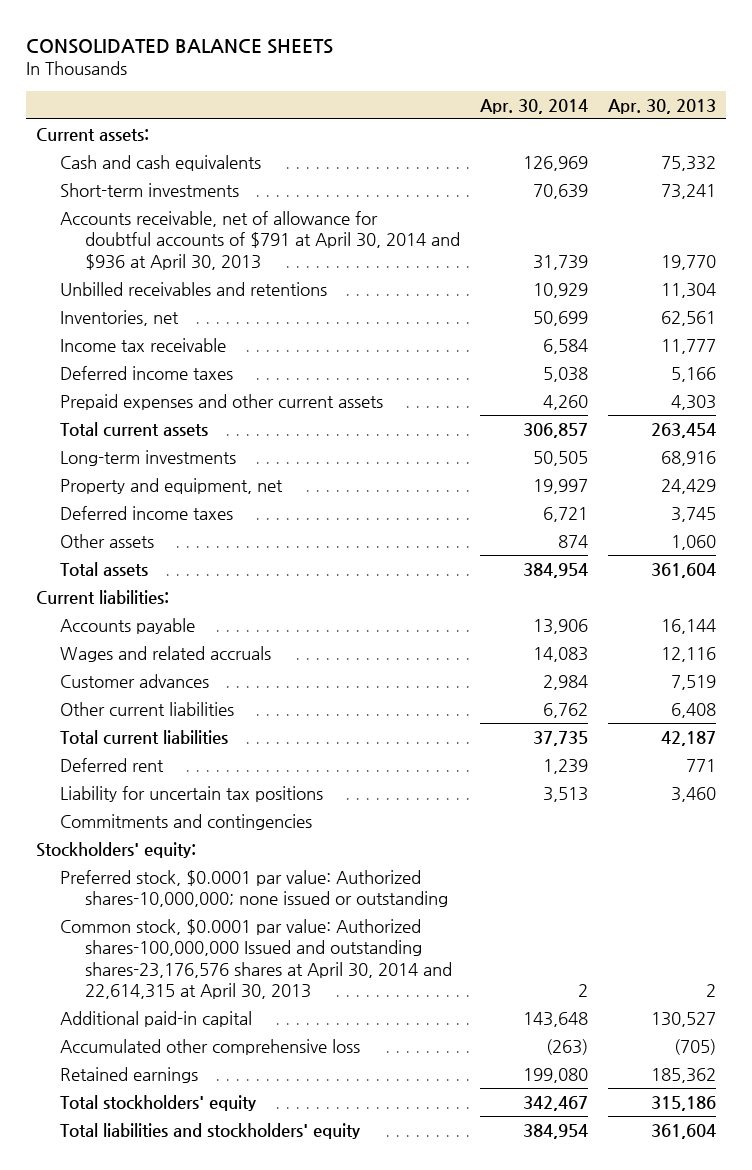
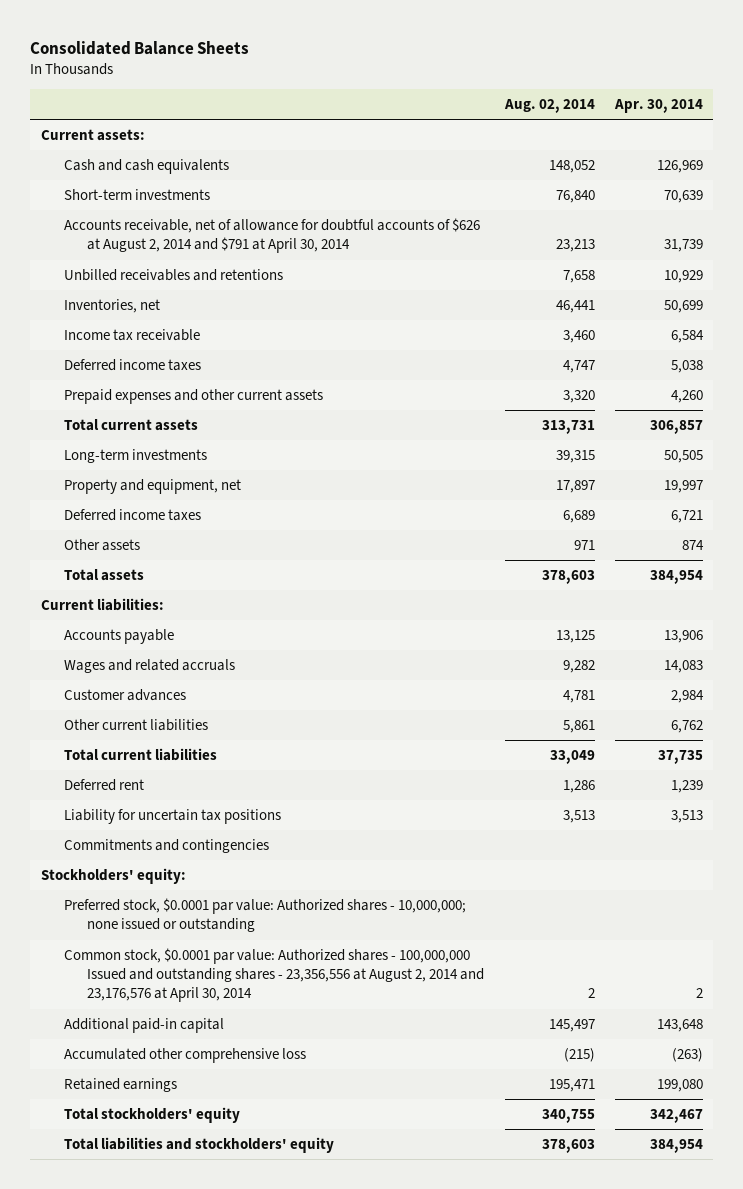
[25,38,333,54] CONSOLIDATED BALANCE SHEETS -> [30,40,250,55] Consolidated Balance Sheets
[608,98,717,114] Apr. 30, 2013 -> none
none -> [503,98,595,113] Aug. 02, 2014
[60,210,461,270] Accounts receivable, net of allowance for doubtful accounts of $791 at April 30, 2014 and $936 at April 30, 2013 -> [63,218,480,254] Accounts receivable, net of allowance for doubtful accounts of $626 at August 2, 2014 and $791 at April 30, 2014
[60,869,449,908] Preferred stock, $0.0001 par value: Authorized shares-10,000,000; none issued or outstanding -> [63,898,466,933] Preferred stock, $0.0001 par value: Authorized shares - 10,000,000; none issued or outstanding
[60,918,453,1000] Common stock, $0.0001 par value: Authorized shares-100,000,000 Issued and outstanding shares-23,176,576 shares at April 30, 2014 and 22,614,315 at April 30, 2013 -> [63,948,485,1003] Common stock, $0.0001 par value: Authorized shares - 100,000,000 Issued and outstanding shares - 23,356,556 at August 2, 2014 and 23,176,576 at April 30, 2014

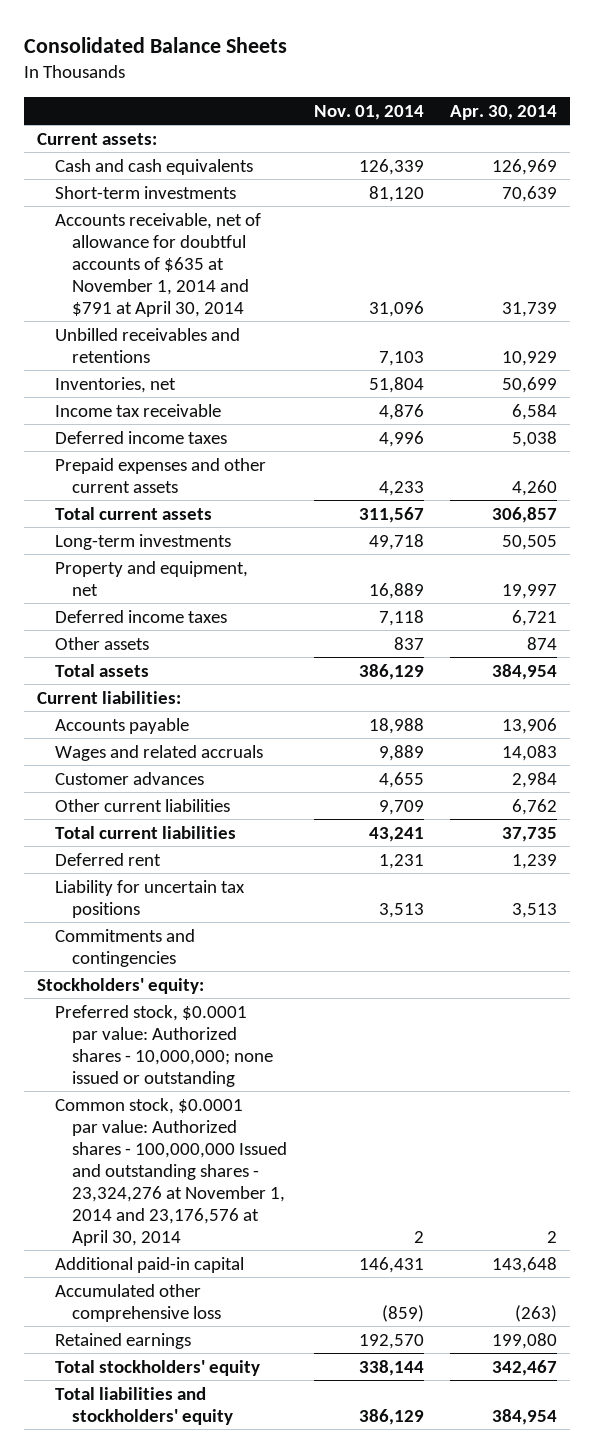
[503,98,595,113] Aug. 02, 2014 -> none
none -> [313,104,424,120] Nov. 01, 2014
[63,218,480,254] Accounts receivable, net of allowance for doubtful accounts of $626 at August 2, 2014 and $791 at April 30, 2014 -> [54,212,261,317] Accounts receivable, net of allowance for doubtful accounts of $635 at November 1, 2014 and $791 at April 30, 2014
[63,948,485,1003] Common stock, $0.0001 par value: Authorized shares - 100,000,000 Issued and outstanding shares - 23,356,556 at August 2, 2014 and 23,176,576 at April 30, 2014 -> [54,1097,288,1246] Common stock, $0.0001 par value: Authorized shares - 100,000,000 Issued and outstanding shares - 23,324,276 at November 1, 2014 and 23,176,576 at April 30, 2014

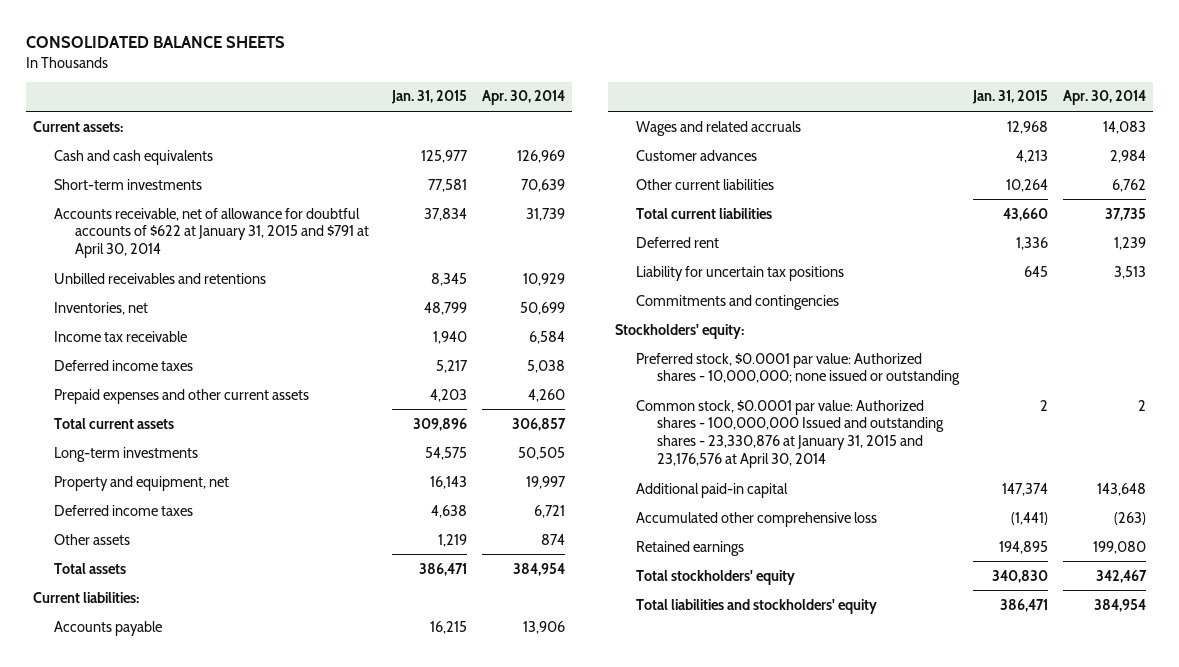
[23,36,287,53] Consolidated Balance Sheets -> [26,36,286,49] CONSOLIDATED BALANCE SHEETS
[313,104,424,120] Nov. 01, 2014 -> none
none -> [390,90,467,105] Jan. 31, 2015
[54,212,261,317] Accounts receivable, net of allowance for doubtful accounts of $635 at November 1, 2014 and $791 at April 30, 2014 -> [54,207,370,259] Accounts receivable, net of allowance for doubtful accounts of $622 at January 31, 2015 and $791 at April 30, 2014
[54,1097,288,1246] Common stock, $0.0001 par value: Authorized shares - 100,000,000 Issued and outstanding shares - 23,324,276 at November 1, 2014 and 23,176,576 at April 30, 2014 -> [635,399,944,469] Common stock, $0.0001 par value: Authorized shares - 100,000,000 Issued and outstanding shares - 23,330,876 at January 31, 2015 and 23,176,576 at April 30, 2014

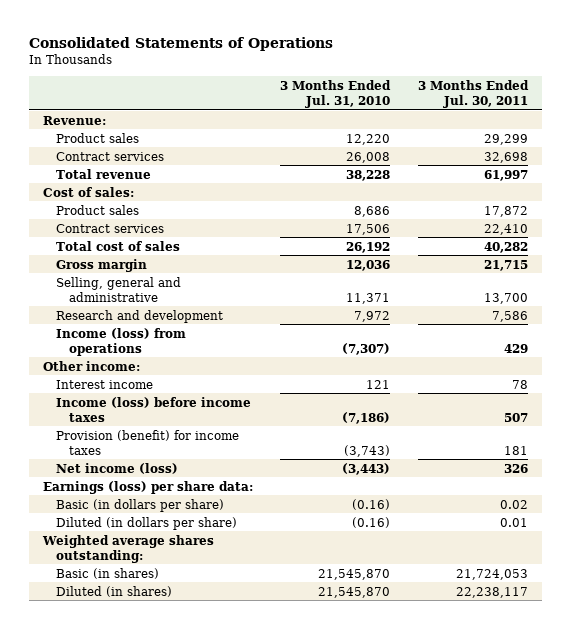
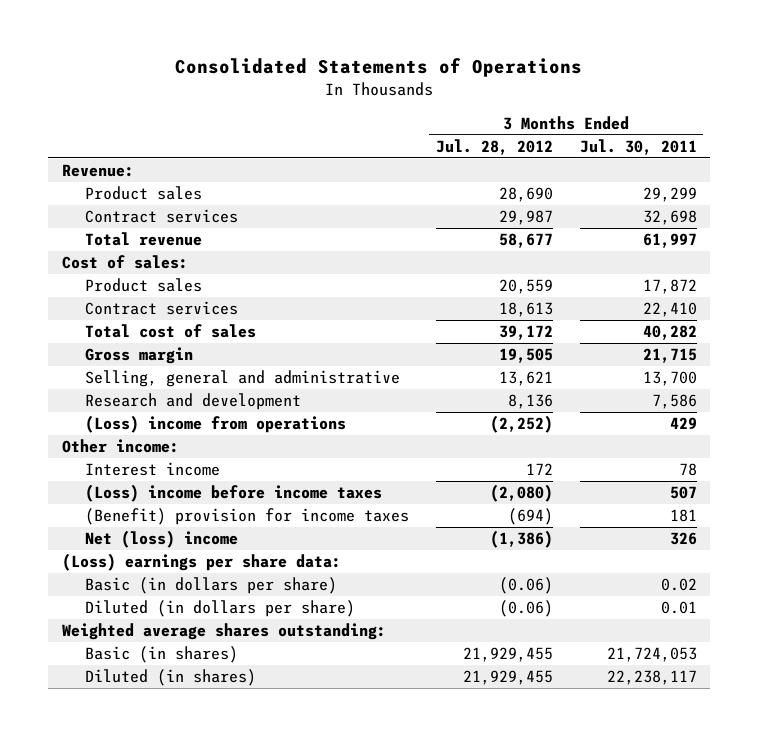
[280,79,392,108] 3 Months Ended Jul. 31, 2010 -> none
none -> [435,138,553,155] Jul. 28, 2012
[55,327,186,356] Income (loss) from operations -> [85,415,347,434] (Loss) income from operations
[55,396,251,422] Income (loss) before income taxes -> [85,484,383,503] (Loss) income before income taxes
[55,429,239,455] Provision (benefit) for income taxes -> [85,508,410,526] (Benefit) provision for income taxes
[55,462,178,474] Net income (loss) -> [85,530,239,549] Net (loss) income
[42,480,253,494] Earnings (loss) per share data: -> [61,553,341,572] (Loss) earnings per share data:

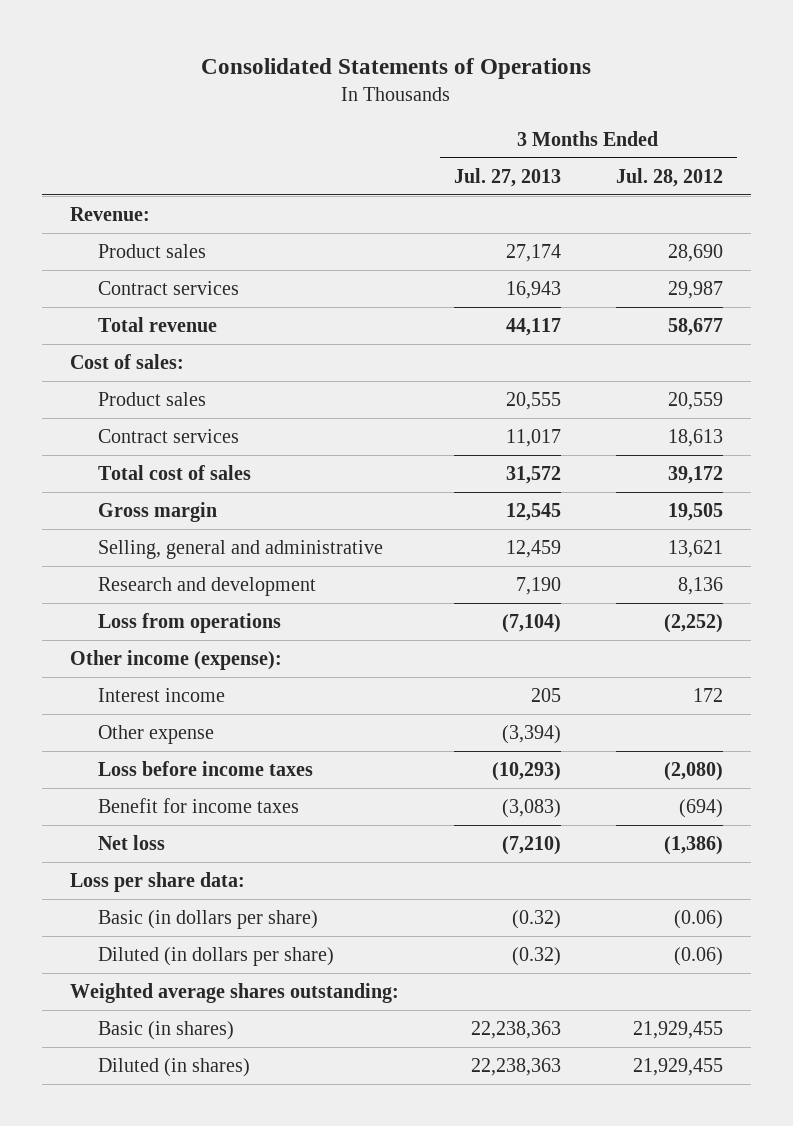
[579,138,697,155] Jul. 30, 2011 -> none
none -> [453,167,561,187] Jul. 27, 2013
[85,415,347,434] (Loss) income from operations -> [98,613,282,634] Loss from operations
[61,439,179,454] Other income: -> [69,650,282,671] Other income (expense):
none -> [98,725,215,745] Other expense
[85,484,383,503] (Loss) income before income taxes -> [98,761,314,777] Loss before income taxes
[85,508,410,526] (Benefit) provision for income taxes -> [98,798,300,814] Benefit for income taxes
[85,530,239,549] Net (loss) income -> [98,835,166,851] Net loss
[61,553,341,572] (Loss) earnings per share data: -> [69,872,245,893] Loss per share data:

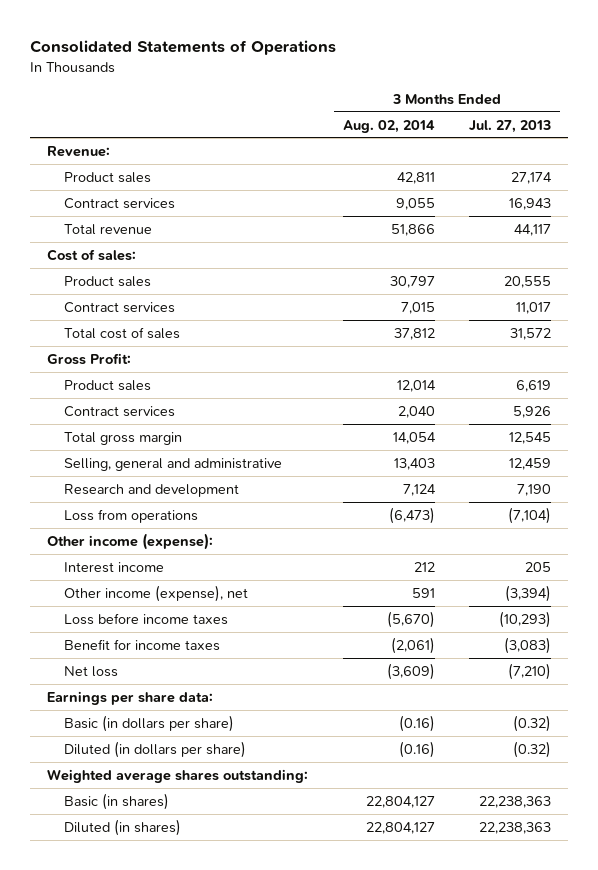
[615,167,723,187] Jul. 28, 2012 -> none
none -> [342,119,435,133] Aug. 02, 2014
none -> [47,352,132,365] Gross Profit:
none -> [64,379,152,391] Product sales
none -> [64,405,176,417] Contract services
[98,502,218,523] Gross margin -> [64,431,183,445] Total gross margin
[98,725,215,745] Other expense -> [64,584,249,602] Other income (expense), net
[69,872,245,893] Loss per share data: -> [47,690,214,705] Earnings per share data:

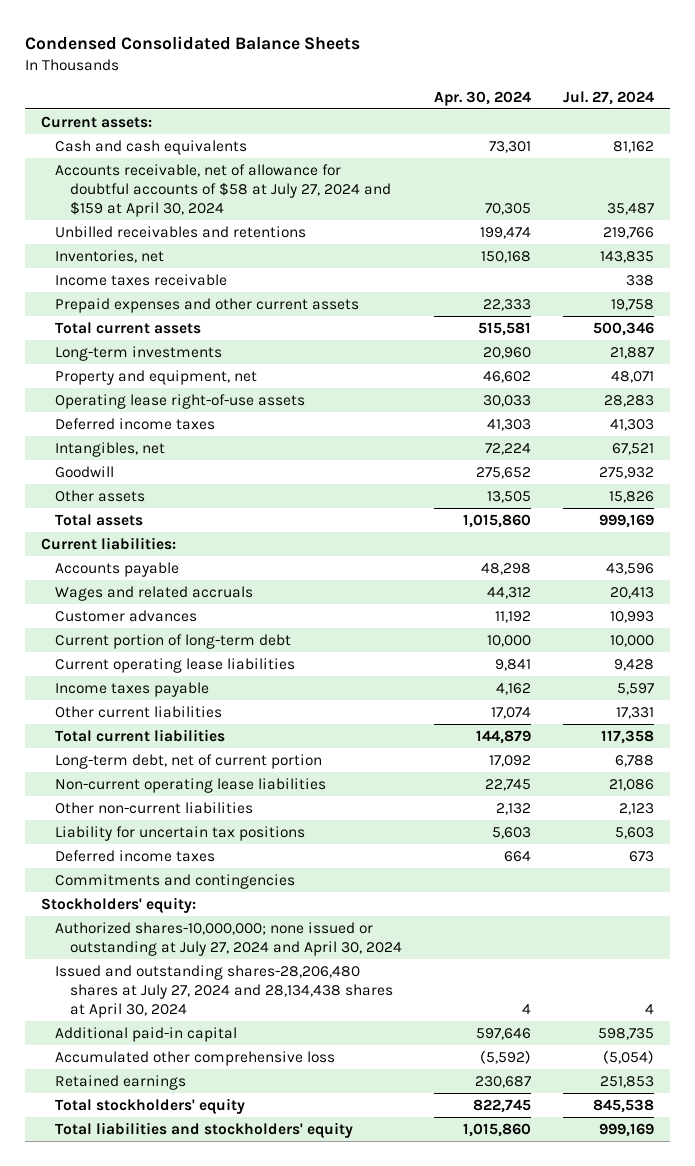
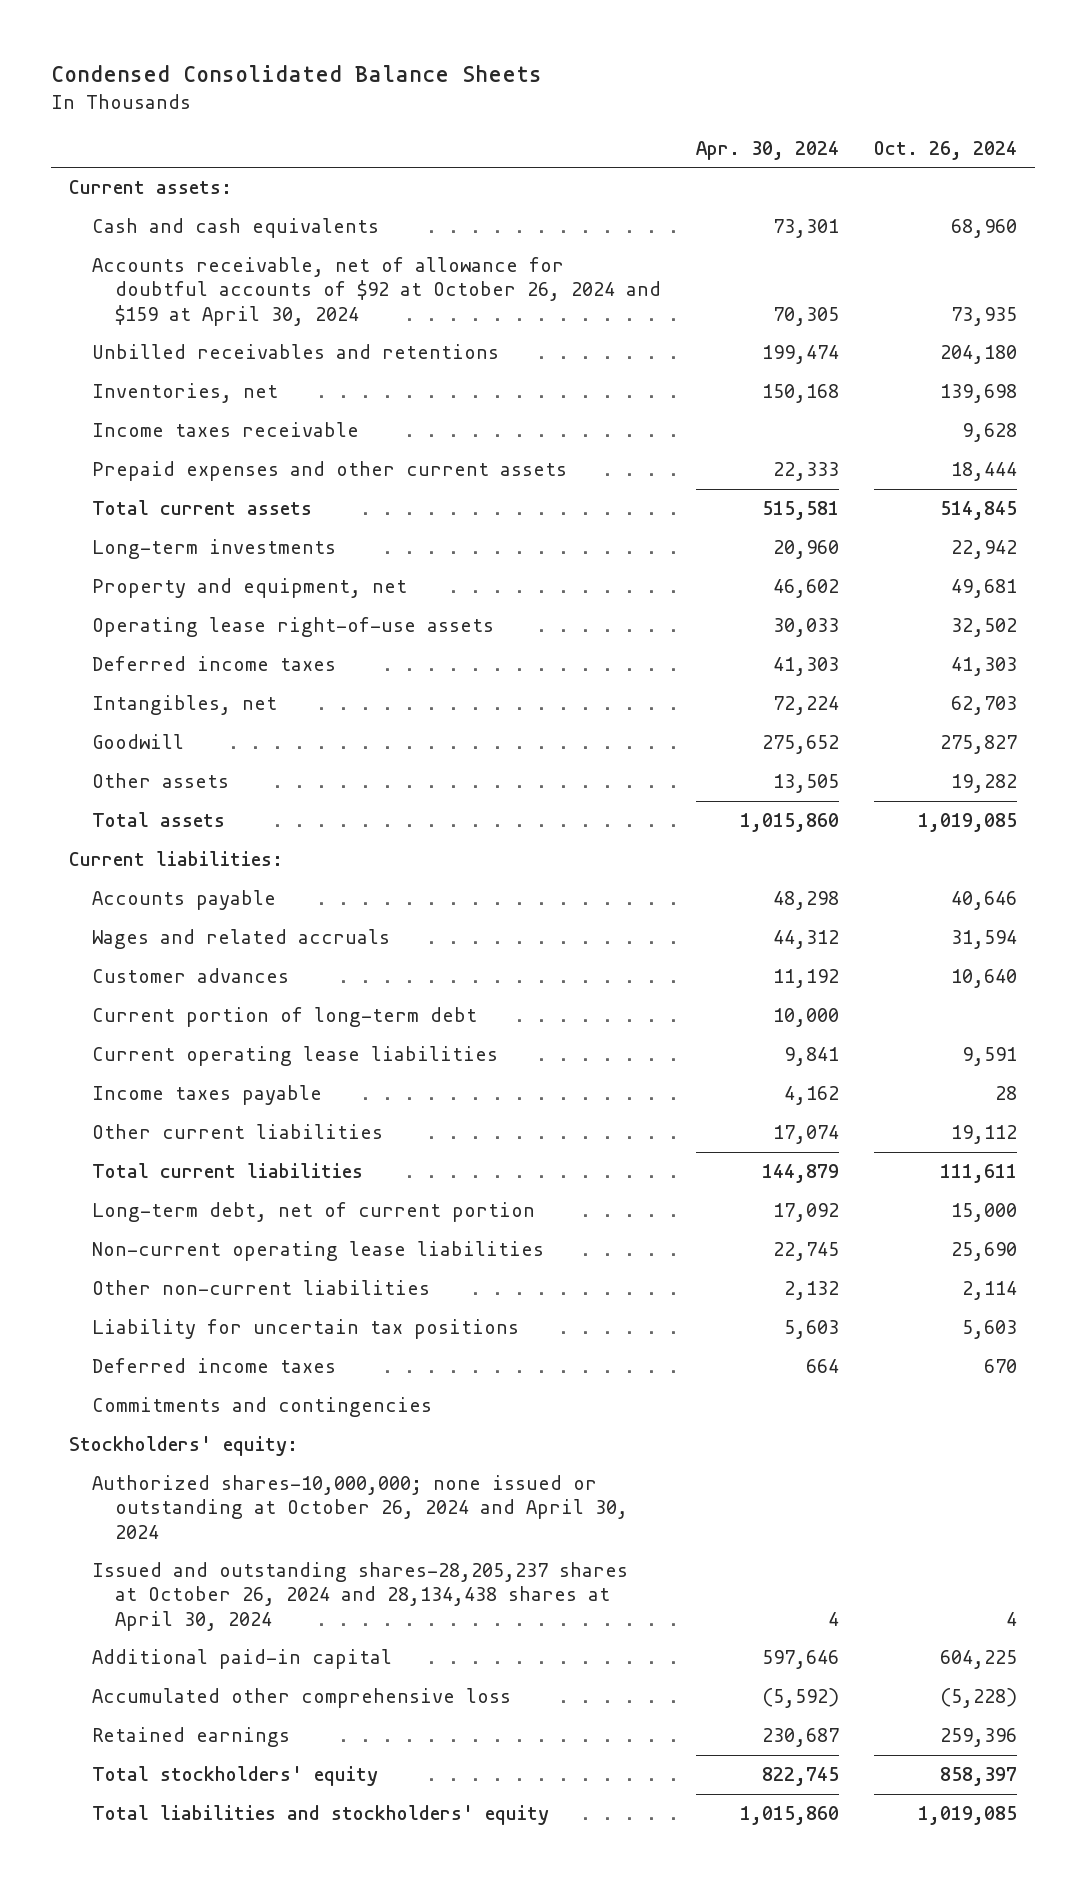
[562,90,654,105] Jul. 27, 2024 -> none
none -> [874,140,1018,160] Oct. 26, 2024
[55,163,391,218] Accounts receivable, net of allowance for doubtful accounts of $58 at July 27, 2024 and $159 at April 30, 2024 -> [91,257,661,326] Accounts receivable, net of allowance for doubtful accounts of $92 at October 26, 2024 and $159 at April 30, 2024
[55,921,402,956] Authorized shares-10,000,000; none issued or outstanding at July 27, 2024 and April 30, 2024 -> [91,1475,628,1539] Authorized shares-10,000,000; none issued or outstanding at October 26, 2024 and April 30, 2024
[55,964,393,1019] Issued and outstanding shares-28,206,480 shares at July 27, 2024 and 28,134,438 shares at April 30, 2024 -> [91,1562,628,1631] Issued and outstanding shares-28,205,237 shares at October 26, 2024 and 28,134,438 shares at April 30, 2024

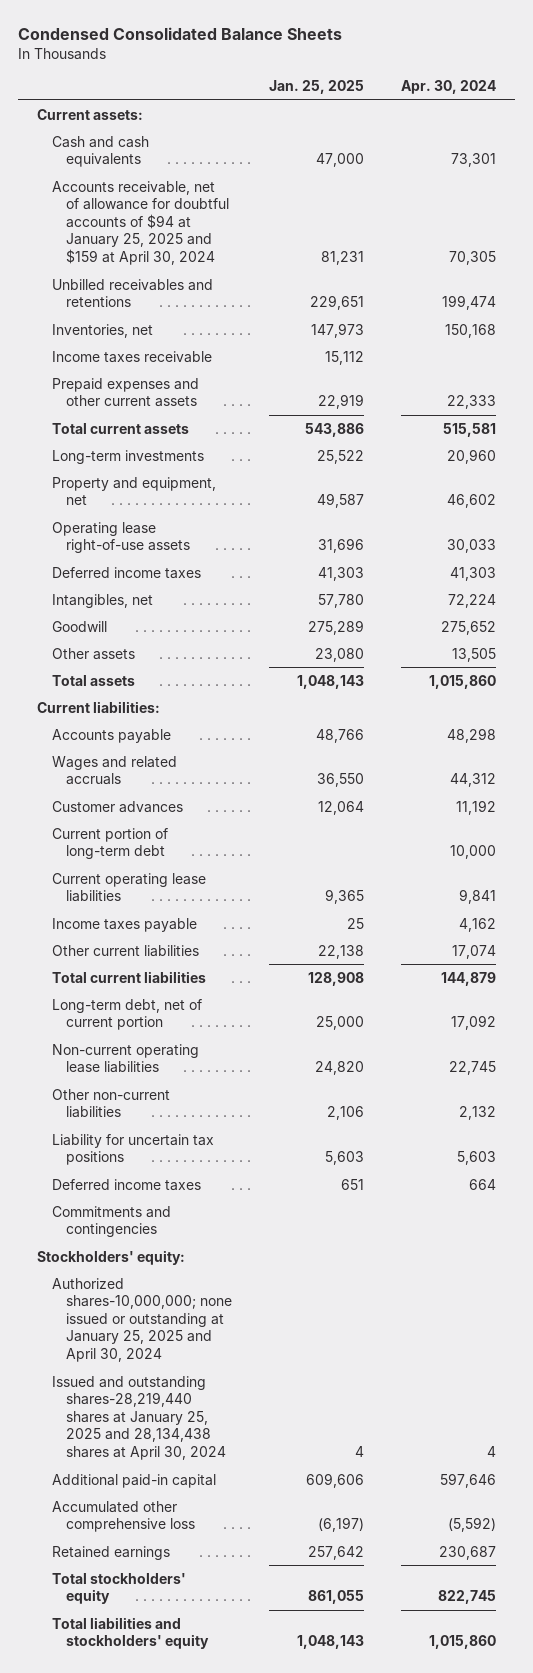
[874,140,1018,160] Oct. 26, 2024 -> none
none -> [269,80,365,95] Jan. 25, 2025
[91,257,661,326] Accounts receivable, net of allowance for doubtful accounts of $92 at October 26, 2024 and $159 at April 30, 2024 -> [51,180,230,266] Accounts receivable, net of allowance for doubtful accounts of $94 at January 25, 2025 and $159 at April 30, 2024
[91,1475,628,1539] Authorized shares-10,000,000; none issued or outstanding at October 26, 2024 and April 30, 2024 -> [51,1277,233,1363] Authorized shares-10,000,000; none issued or outstanding at January 25, 2025 and April 30, 2024
[91,1562,628,1631] Issued and outstanding shares-28,205,237 shares at October 26, 2024 and 28,134,438 shares at April 30, 2024 -> [51,1375,227,1461] Issued and outstanding shares-28,219,440 shares at January 25, 2025 and 28,134,438 shares at April 30, 2024

